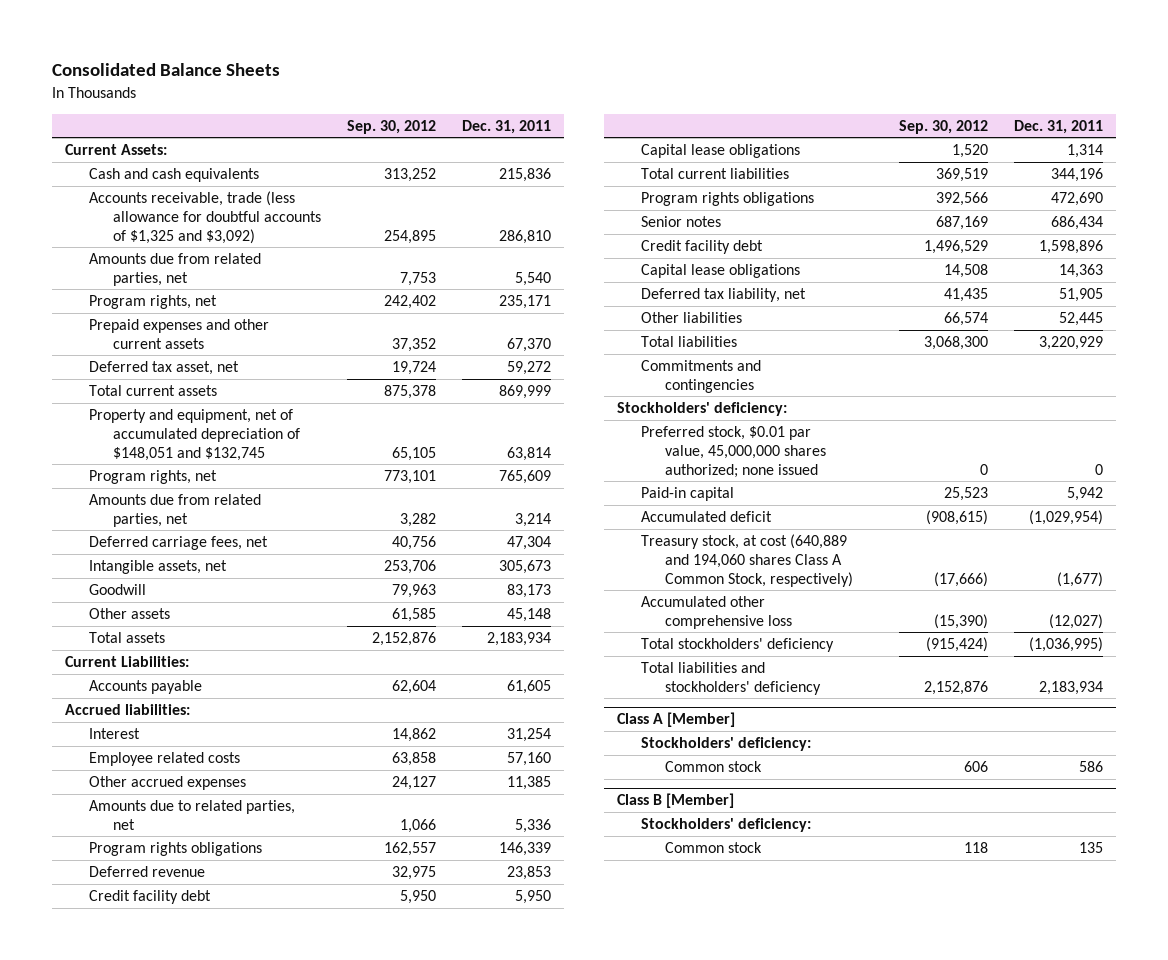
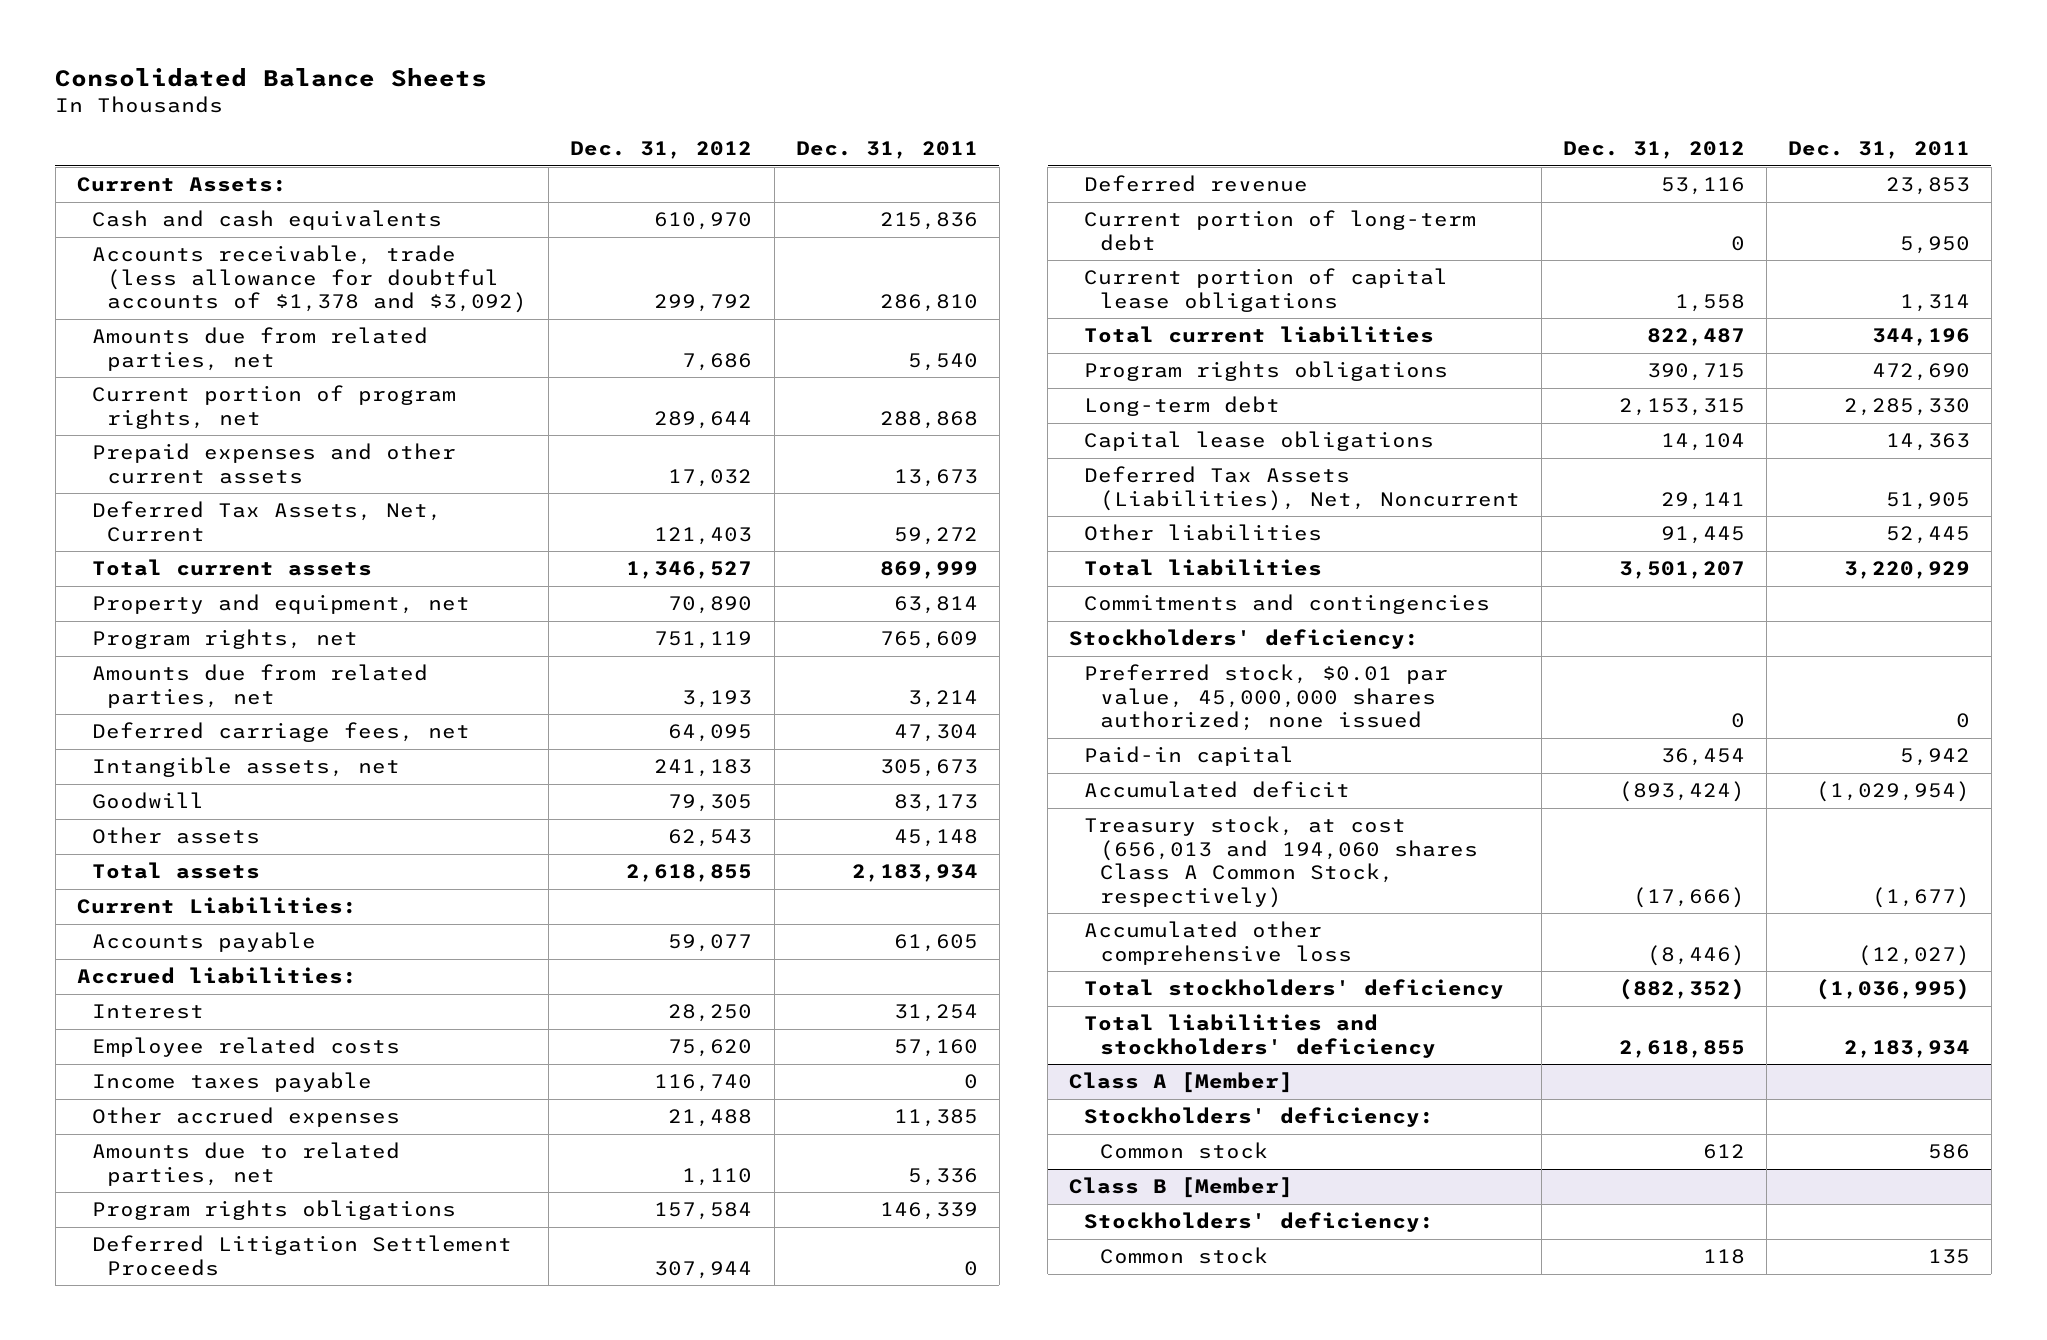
[346,119,436,134] Sep. 30, 2012 -> none
none -> [570,141,753,160] Dec. 31, 2012
[88,191,321,244] Accounts receivable, trade (less allowance for doubtful accounts of $1,325 and $3,092) -> [92,245,528,314] Accounts receivable, trade (less allowance for doubtful accounts of $1,378 and $3,092)
[88,295,217,310] Program rights, net -> [92,385,457,429] Current portion of program rights, net
[498,295,551,310] 235,171 -> [879,410,978,429] 288,868
[506,337,551,352] 67,370 -> [893,468,978,487] 13,673
[88,361,239,376] Deferred tax asset, net -> [92,501,443,542] Deferred Tax Assets, Net, Current
[88,409,300,461] Property and equipment, net of accumulated depreciation of $148,051 and $132,745 -> [92,594,471,615] Property and equipment, net
none -> [92,1072,373,1093] Income taxes payable
none -> [92,1235,513,1276] Deferred Litigation Settlement Proceeds
[88,890,211,905] Credit facility debt -> [1084,210,1477,251] Current portion of long-term debt
[640,144,800,159] Capital lease obligations -> [1084,268,1449,312] Current portion of capital lease obligations
[640,216,721,228] Senior notes -> none
[640,240,763,255] Credit facility debt -> none
none -> [1084,396,1281,417] Long-term debt
[640,288,806,303] Deferred tax liability, net -> [1084,466,1520,511] Deferred Tax Assets (Liabilities), Net, Noncurrent
[640,534,853,587] Treasury stock, at cost (640,889 and 194,060 shares Class A Common Stock, respectively) -> [1084,816,1478,908] Treasury stock, at cost (656,013 and 194,060 shares Class A Common Stock, respectively)

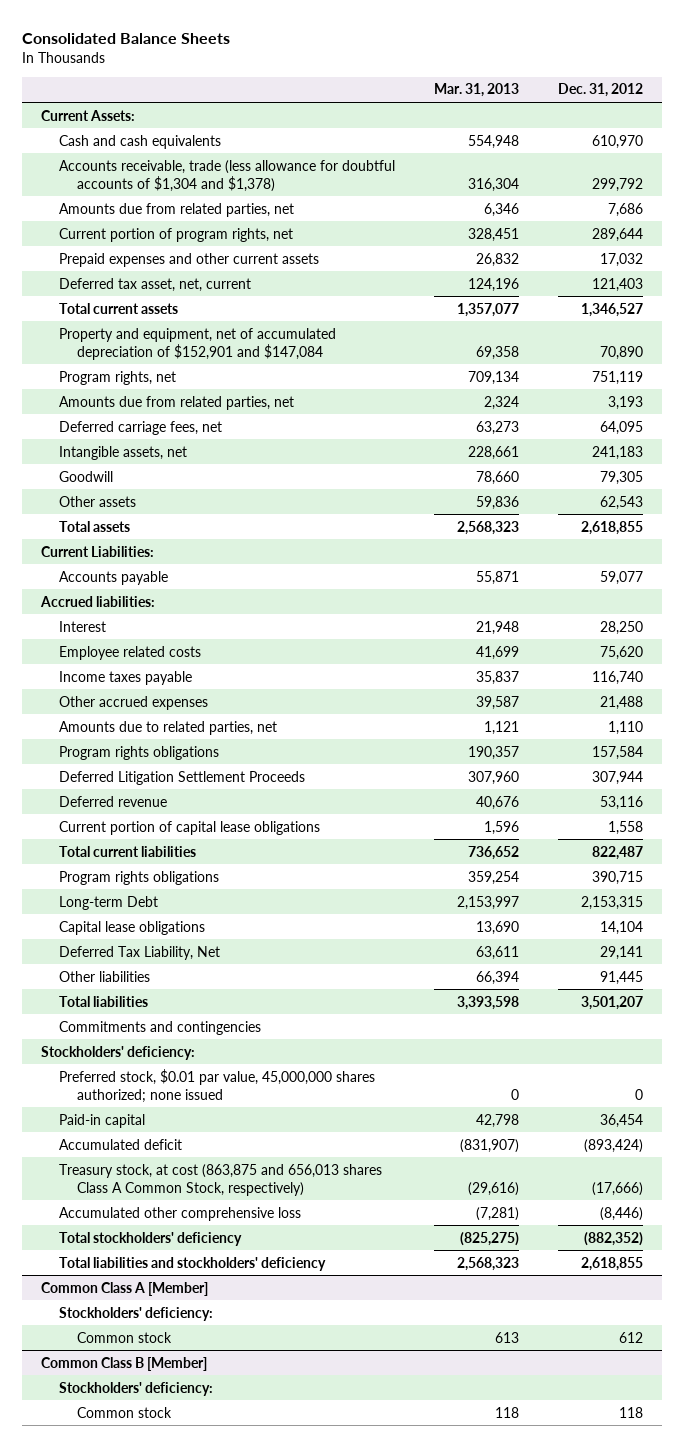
[795,141,978,160] Dec. 31, 2011 -> none
none -> [433,83,519,98] Mar. 31, 2013
[92,245,528,314] Accounts receivable, trade (less allowance for doubtful accounts of $1,378 and $3,092) -> [59,159,396,192] Accounts receivable, trade (less allowance for doubtful accounts of $1,304 and $1,378)
[92,501,443,542] Deferred Tax Assets, Net, Current -> [59,277,252,292] Deferred tax asset, net, current
[92,594,471,615] Property and equipment, net -> [59,327,337,360] Property and equipment, net of accumulated depreciation of $152,901 and $147,084
[1084,210,1477,251] Current portion of long-term debt -> none
[1084,396,1281,417] Long-term debt -> [59,895,159,910] Long-term Debt
[1084,466,1520,511] Deferred Tax Assets (Liabilities), Net, Noncurrent -> [59,945,221,960] Deferred Tax Liability, Net
[1084,816,1478,908] Treasury stock, at cost (656,013 and 194,060 shares Class A Common Stock, respectively) -> [59,1163,383,1196] Treasury stock, at cost (863,875 and 656,013 shares Class A Common Stock, respectively)
[1069,1072,1294,1094] Class A [Member] -> [41,1281,209,1296] Common Class A [Member]
[1069,1177,1294,1199] Class B [Member] -> [41,1356,208,1371] Common Class B [Member]

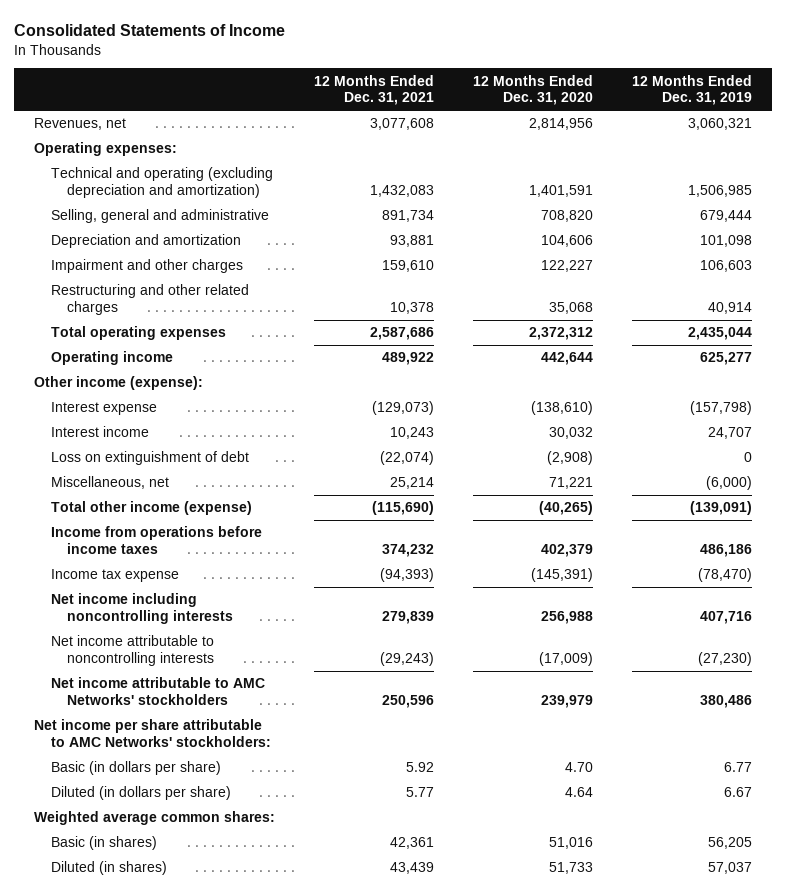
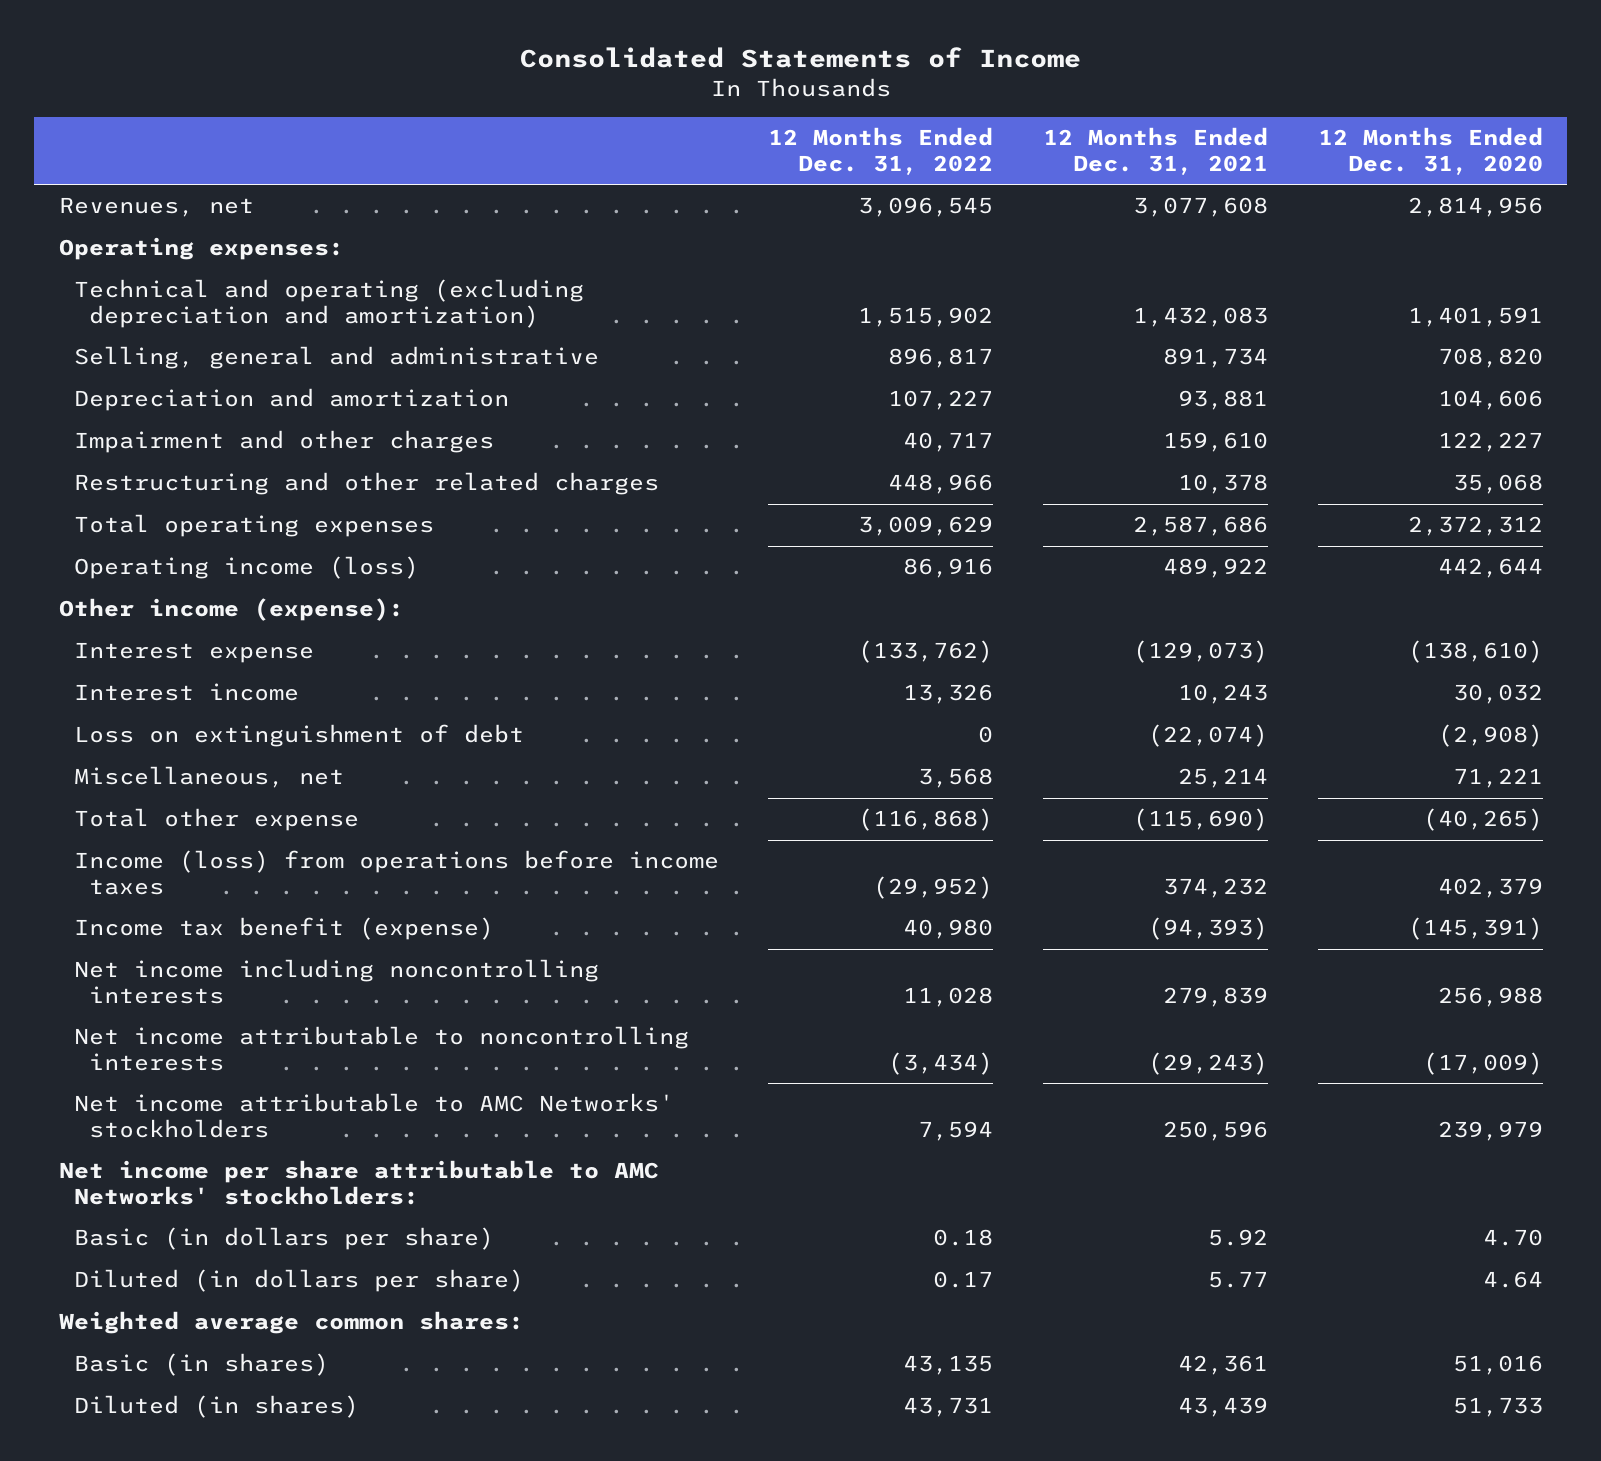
[632,74,753,106] 12 Months Ended Dec. 31, 2019 -> none
none -> [768,127,994,175] 12 Months Ended Dec. 31, 2022
[50,351,173,366] Operating income -> [73,556,419,580] Operating income (loss)
[50,501,252,516] Total other income (expense) -> [73,808,359,832] Total other expense
[50,526,262,554] Income from operations before income taxes -> [73,850,719,896] Income (loss) from operations before income taxes
[50,569,179,583] Income tax expense -> [73,917,494,941] Income tax benefit (expense)

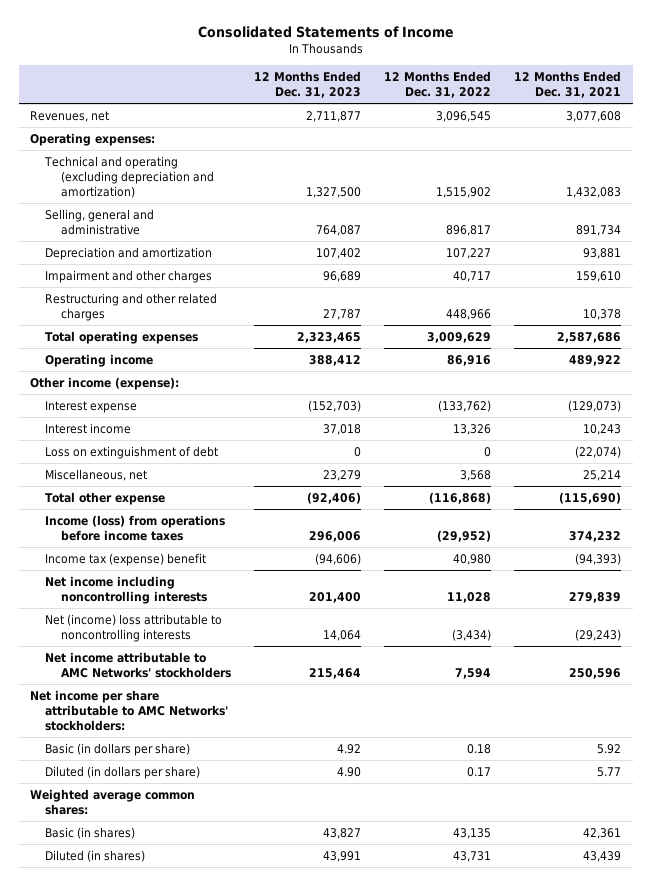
[1317,127,1543,175] 12 Months Ended Dec. 31, 2020 -> none
none -> [253,70,361,99] 12 Months Ended Dec. 31, 2023
[73,556,419,580] Operating income (loss) -> [45,353,154,367] Operating income
[73,917,494,941] Income tax benefit (expense) -> [45,552,207,566] Income tax (expense) benefit
[73,1026,689,1072] Net income attributable to noncontrolling interests -> [45,613,223,642] Net (income) loss attributable to noncontrolling interests

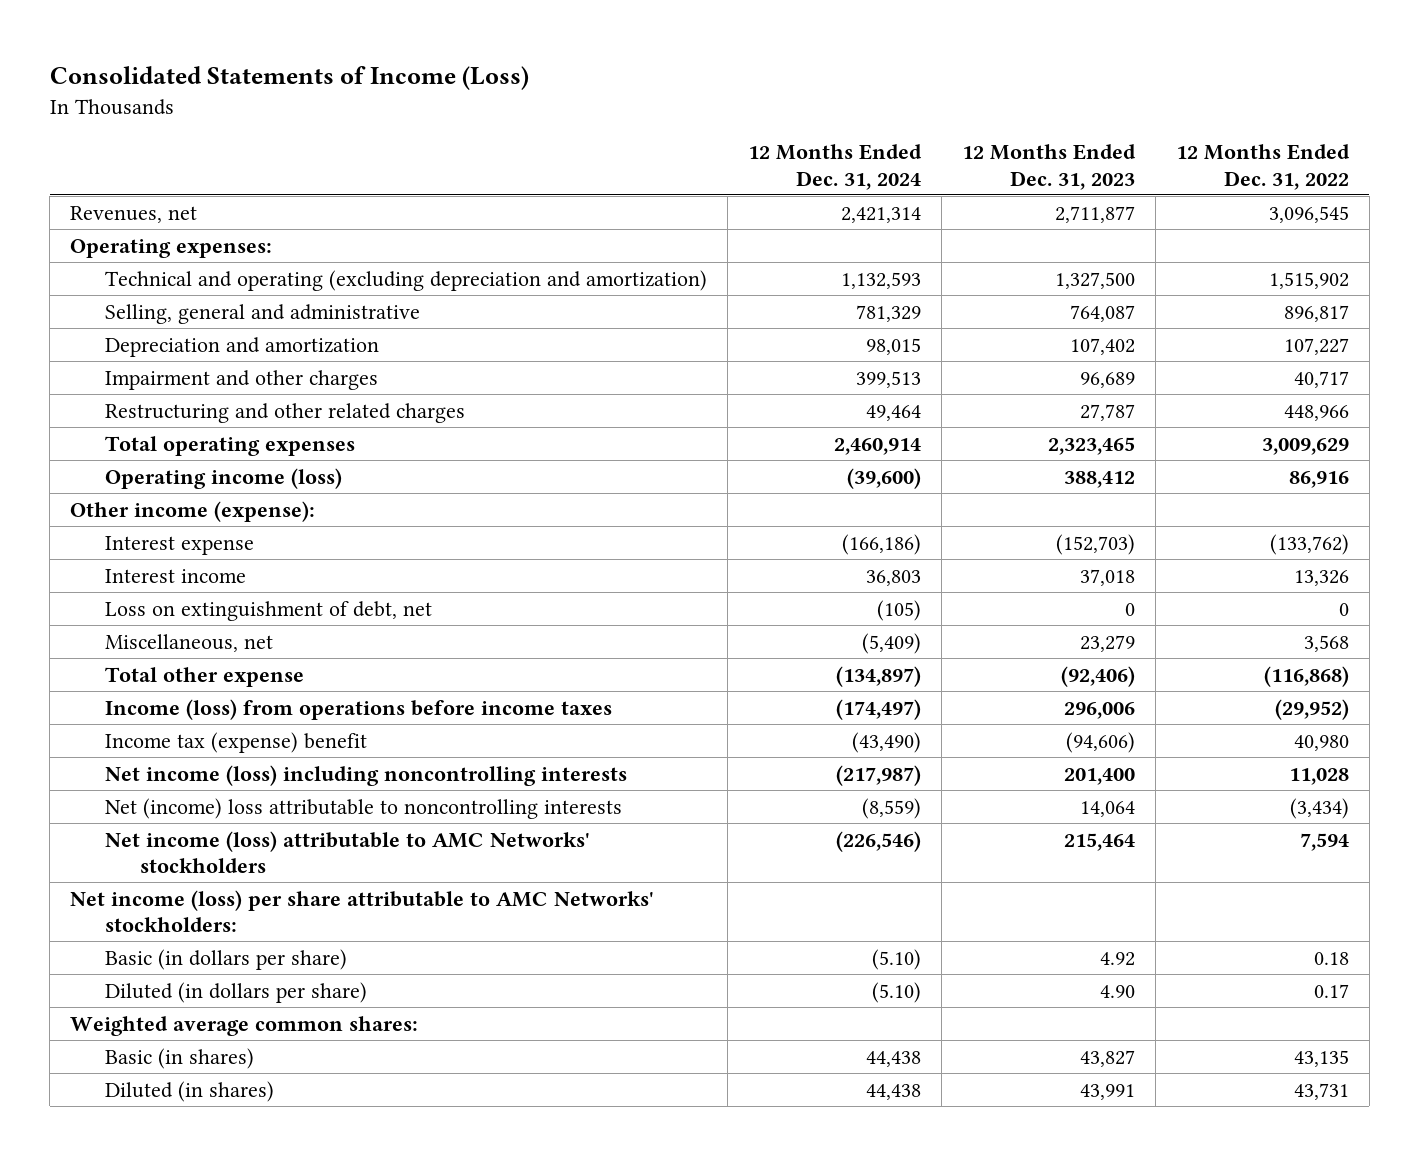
[197,26,454,39] Consolidated Statements of Income -> [49,65,529,90] Consolidated Statements of Income (Loss)
[514,70,622,99] 12 Months Ended Dec. 31, 2021 -> none
none -> [748,144,923,190] 12 Months Ended Dec. 31, 2024
[45,353,154,367] Operating income -> [105,467,343,489] Operating income (loss)
[45,445,219,459] Loss on extinguishment of debt -> [105,600,433,621] Loss on extinguishment of debt, net
[45,575,207,604] Net income including noncontrolling interests -> [105,764,628,786] Net income (loss) including noncontrolling interests
[45,651,231,678] Net income attributable to AMC Networks' stockholders -> [105,830,591,874] Net income (loss) attributable to AMC Networks' stockholders
[30,689,229,732] Net income per share attributable to AMC Networks' stockholders: -> [70,889,655,933] Net income (loss) per share attributable to AMC Networks' stockholders:

